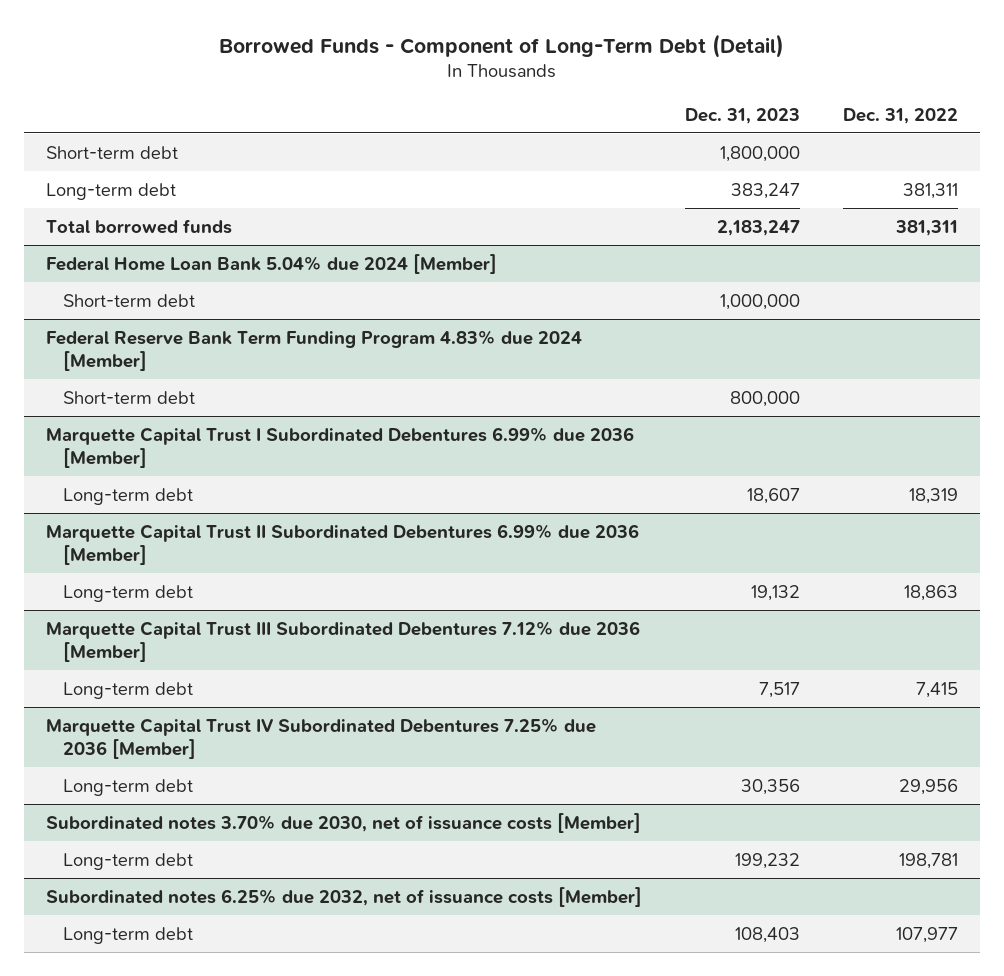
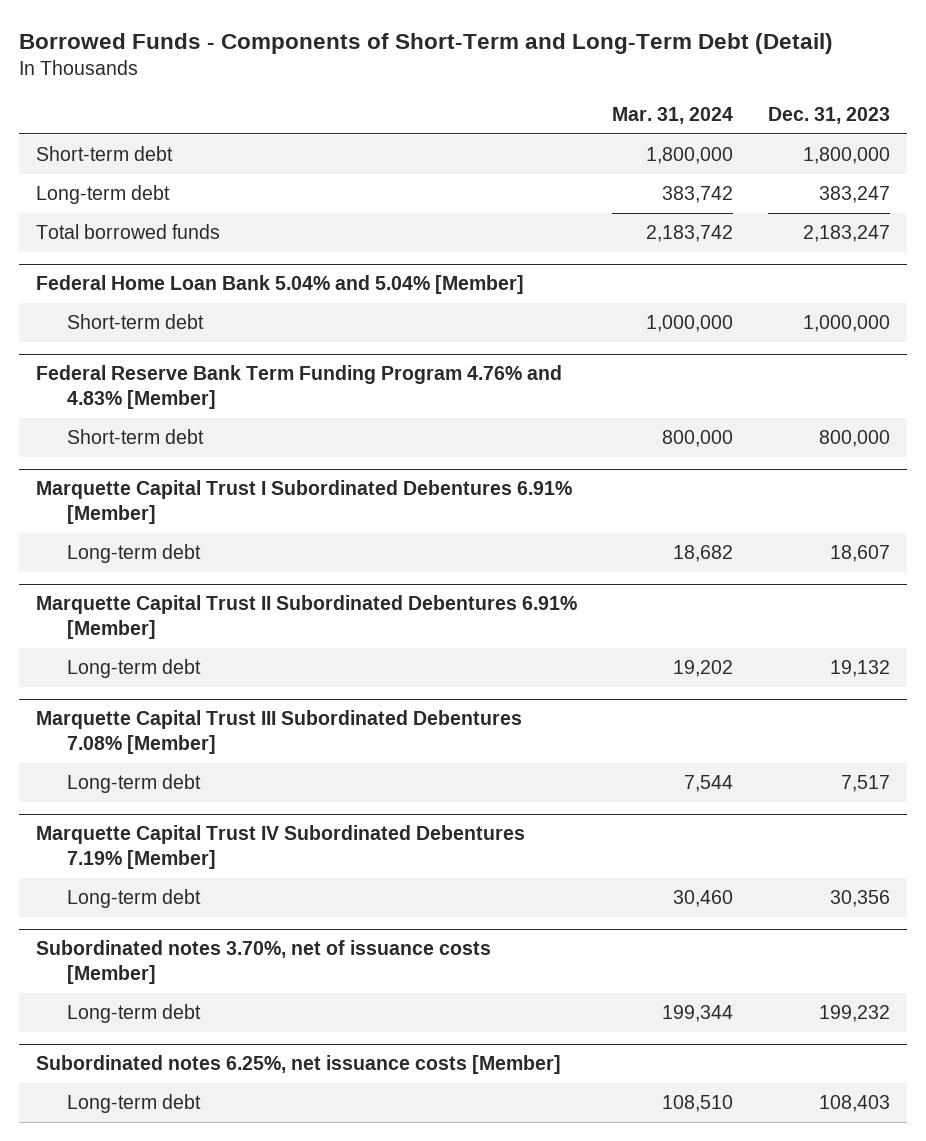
[219,33,785,58] Borrowed Funds - Component of Long-Term Debt (Detail) -> [18,33,833,55] Borrowed Funds - Components of Short-Term and Long-Term Debt (Detail)
[843,107,959,124] Dec. 31, 2022 -> none
none -> [612,107,734,125] Mar. 31, 2024
[45,253,497,274] Federal Home Loan Bank 5.04% due 2024 [Member] -> [36,275,525,295] Federal Home Loan Bank 5.04% and 5.04% [Member]
[45,329,582,371] Federal Reserve Bank Term Funding Program 4.83% due 2024 [Member] -> [36,365,563,409] Federal Reserve Bank Term Funding Program 4.76% and 4.83% [Member]
[45,426,634,468] Marquette Capital Trust I Subordinated Debentures 6.99% due 2036 [Member] -> [36,480,573,524] Marquette Capital Trust I Subordinated Debentures 6.91% [Member]
[45,523,639,565] Marquette Capital Trust II Subordinated Debentures 6.99% due 2036 [Member] -> [36,595,578,639] Marquette Capital Trust II Subordinated Debentures 6.91% [Member]
[45,620,640,662] Marquette Capital Trust III Subordinated Debentures 7.12% due 2036 [Member] -> [36,710,523,754] Marquette Capital Trust III Subordinated Debentures 7.08% [Member]
[45,717,596,759] Marquette Capital Trust IV Subordinated Debentures 7.25% due 2036 [Member] -> [36,825,526,869] Marquette Capital Trust IV Subordinated Debentures 7.19% [Member]
[45,812,641,833] Subordinated notes 3.70% due 2030, net of issuance costs [Member] -> [36,940,492,984] Subordinated notes 3.70%, net of issuance costs [Member]
[45,886,642,907] Subordinated notes 6.25% due 2032, net of issuance costs [Member] -> [36,1055,562,1075] Subordinated notes 6.25%, net issuance costs [Member]

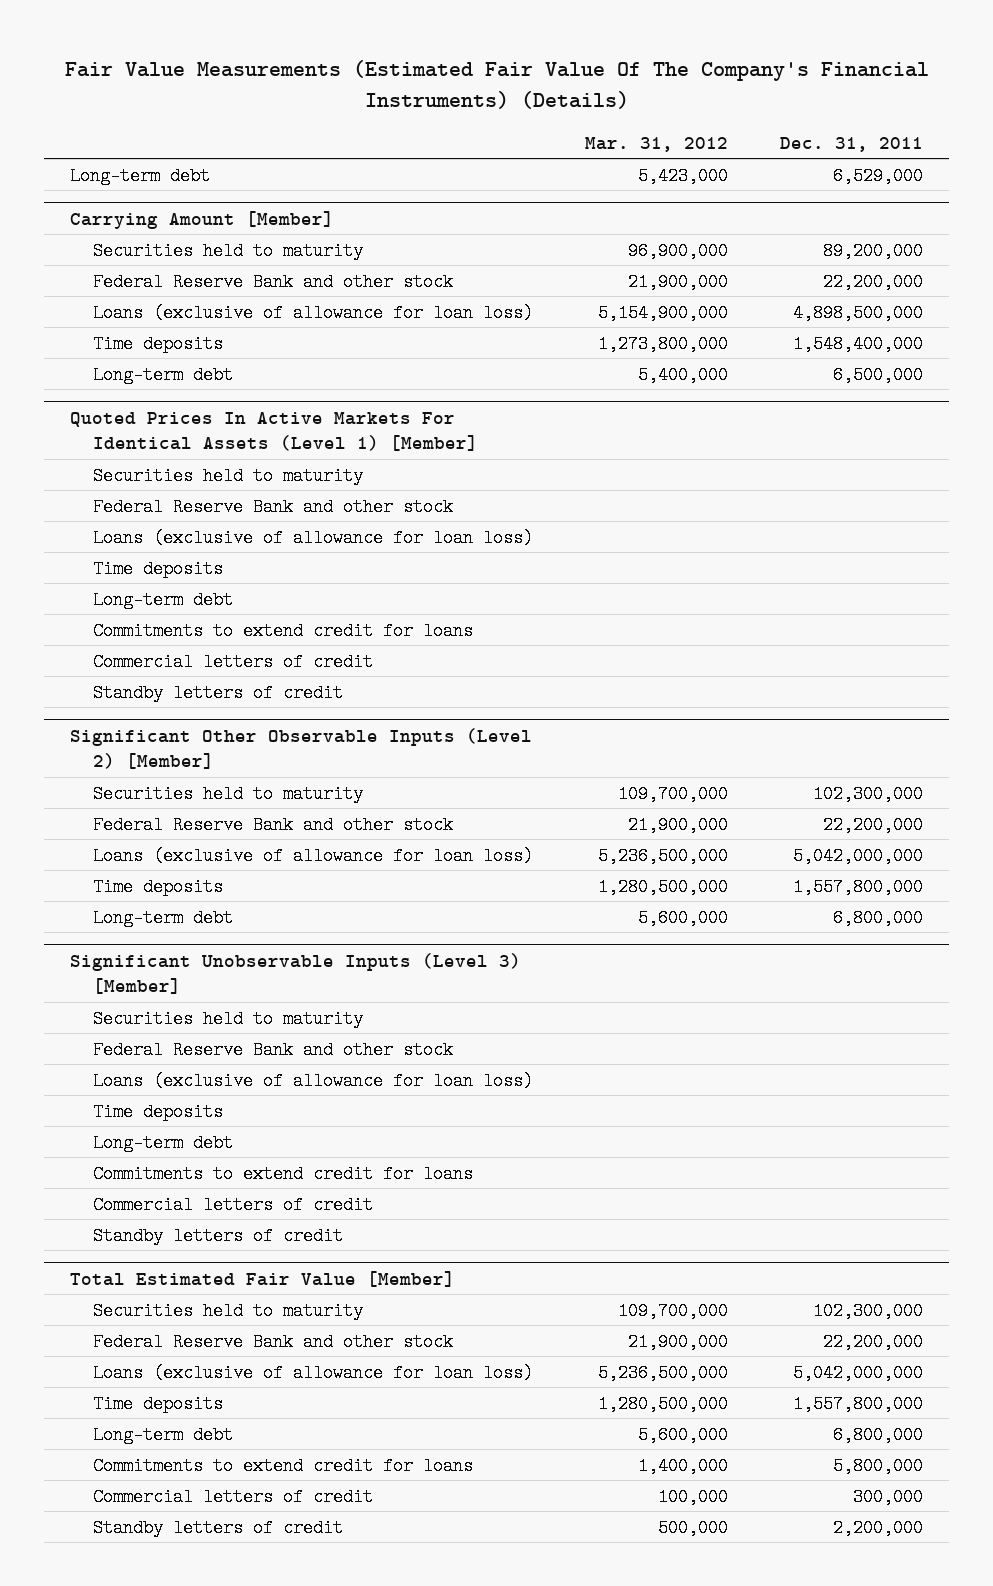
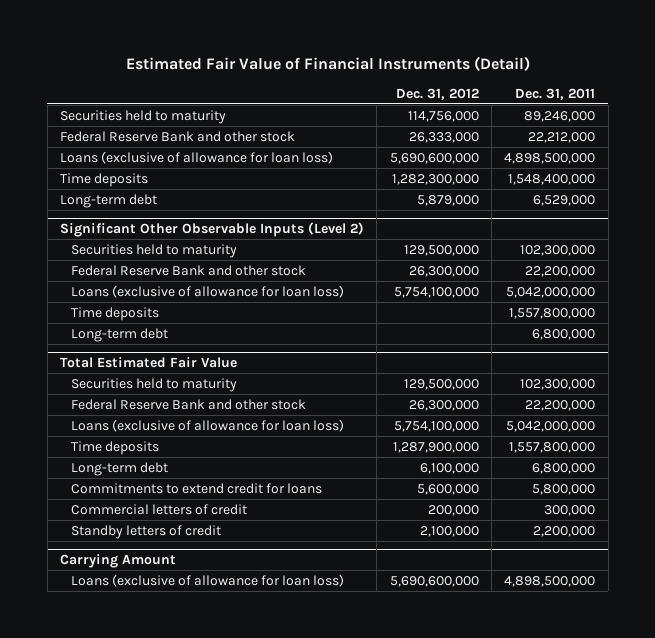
[64,59,929,109] Fair Value Measurements (Estimated Fair Value Of The Company's Financial Instruments) (Details) -> [125,55,530,71] Estimated Fair Value of Financial Instruments (Detail)
[585,136,729,152] Mar. 31, 2012 -> none
none -> [395,87,479,100] Dec. 31, 2012
[70,210,335,229] Carrying Amount [Member] -> none
[822,241,923,260] 89,200,000 -> [524,110,596,122] 89,246,000
[822,272,923,291] 22,200,000 -> [528,131,596,143] 22,212,000
[93,365,234,384] Long-term debt -> none
[70,411,479,452] Quoted Prices In Active Markets For Identical Assets (Level 1) [Member] -> none
[93,466,364,485] Securities held to maturity -> none
[93,497,454,516] Federal Reserve Bank and other stock -> none
[93,528,534,547] Loans (exclusive of allowance for loan loss) -> none
[93,559,224,578] Time deposits -> none
[93,590,234,609] Long-term debt -> none
[93,621,474,640] Commitments to extend credit for loans -> none
[93,652,374,671] Commercial letters of credit -> none
[93,683,344,702] Standby letters of credit -> none
[70,166,211,185] Long-term debt -> [60,193,158,208] Long-term debt
[70,727,533,770] Significant Other Observable Inputs (Level 2) [Member] -> [60,222,365,238] Significant Other Observable Inputs (Level 2)
[70,952,522,995] Significant Unobservable Inputs (Level 3) [Member] -> none
[93,1009,364,1028] Securities held to maturity -> none
[93,1040,454,1059] Federal Reserve Bank and other stock -> none
[93,1071,534,1090] Loans (exclusive of allowance for loan loss) -> none
[93,1102,224,1121] Time deposits -> none
[93,1133,234,1152] Long-term debt -> none
[93,1164,474,1183] Commitments to extend credit for loans -> none
[93,1195,374,1214] Commercial letters of credit -> none
[93,1226,344,1245] Standby letters of credit -> none
[70,1270,456,1287] Total Estimated Fair Value [Member] -> [60,357,238,369] Total Estimated Fair Value
none -> [60,554,177,569] Carrying Amount
none -> [71,573,345,587] Loans (exclusive of allowance for loan loss)

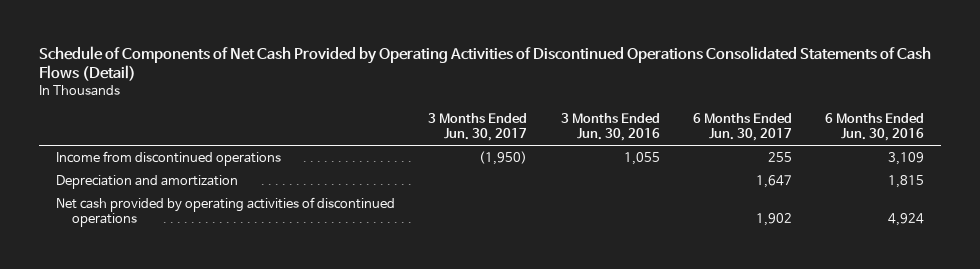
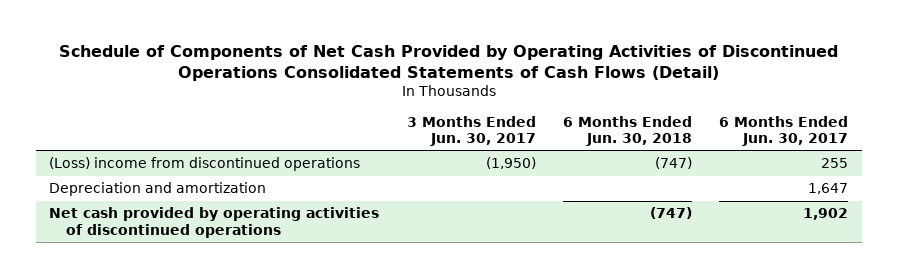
[560,113,660,142] 3 Months Ended Jun. 30, 2016 -> none
[825,113,925,142] 6 Months Ended Jun. 30, 2016 -> none
none -> [562,115,692,147] 6 Months Ended Jun. 30, 2018
[55,151,281,167] Income from discontinued operations -> [49,157,361,172] (Loss) income from discontinued operations

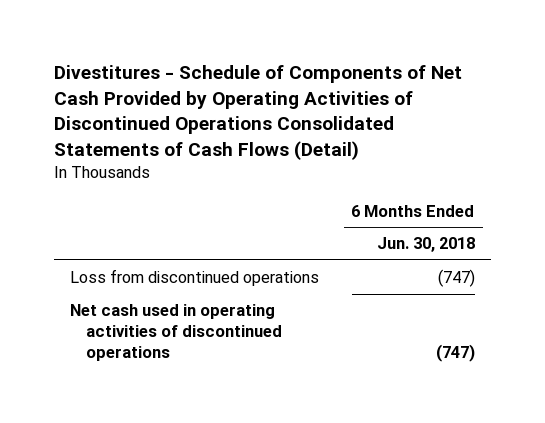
[58,44,838,81] Schedule of Components of Net Cash Provided by Operating Activities of Discontinued Operations Consolidated Statements of Cash Flows (Detail) -> [53,65,462,160] Divestitures - Schedule of Components of Net Cash Provided by Operating Activities of Discontinued Operations Consolidated Statements of Cash Flows (Detail)
[406,115,536,147] 3 Months Ended Jun. 30, 2017 -> none
[719,115,849,147] 6 Months Ended Jun. 30, 2017 -> none
[49,182,267,197] Depreciation and amortization -> none
[49,157,361,172] (Loss) income from discontinued operations -> [70,269,320,287] Loss from discontinued operations
[49,207,380,238] Net cash provided by operating activities of discontinued operations -> [70,304,283,362] Net cash used in operating activities of discontinued operations

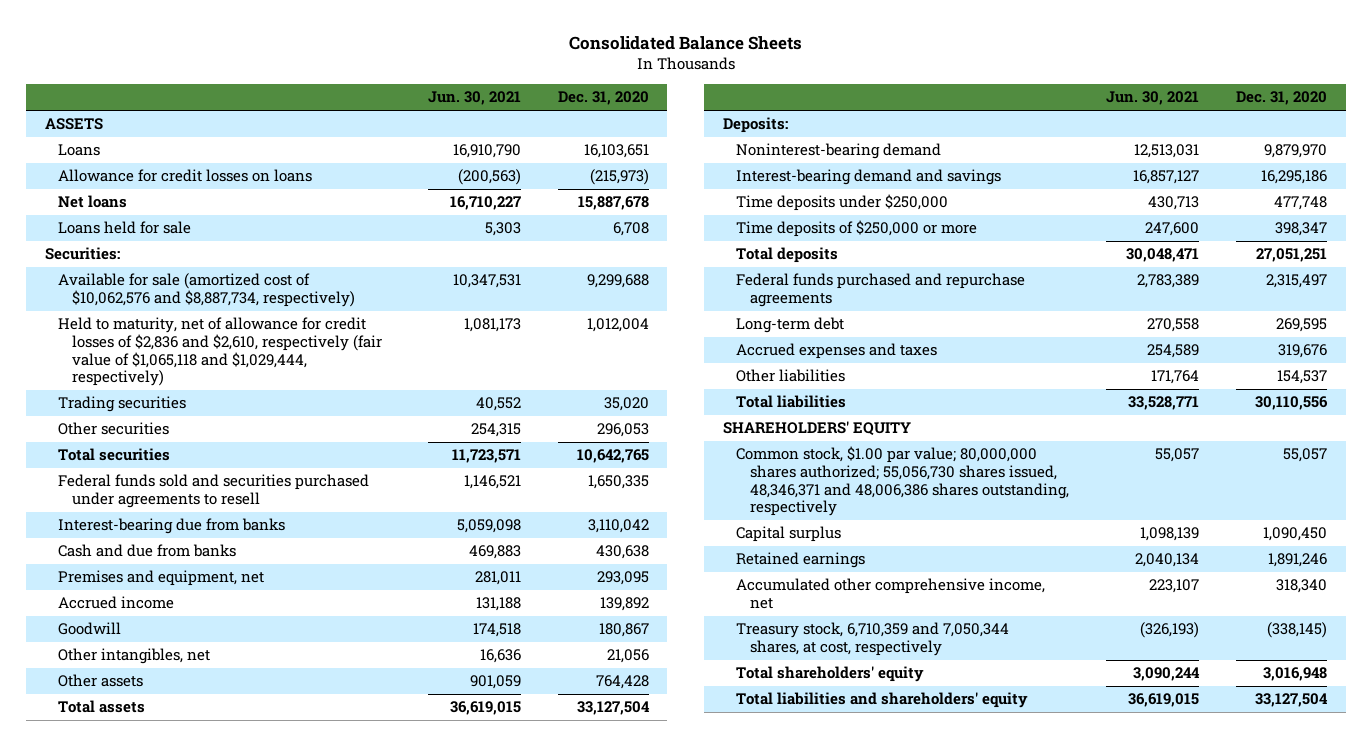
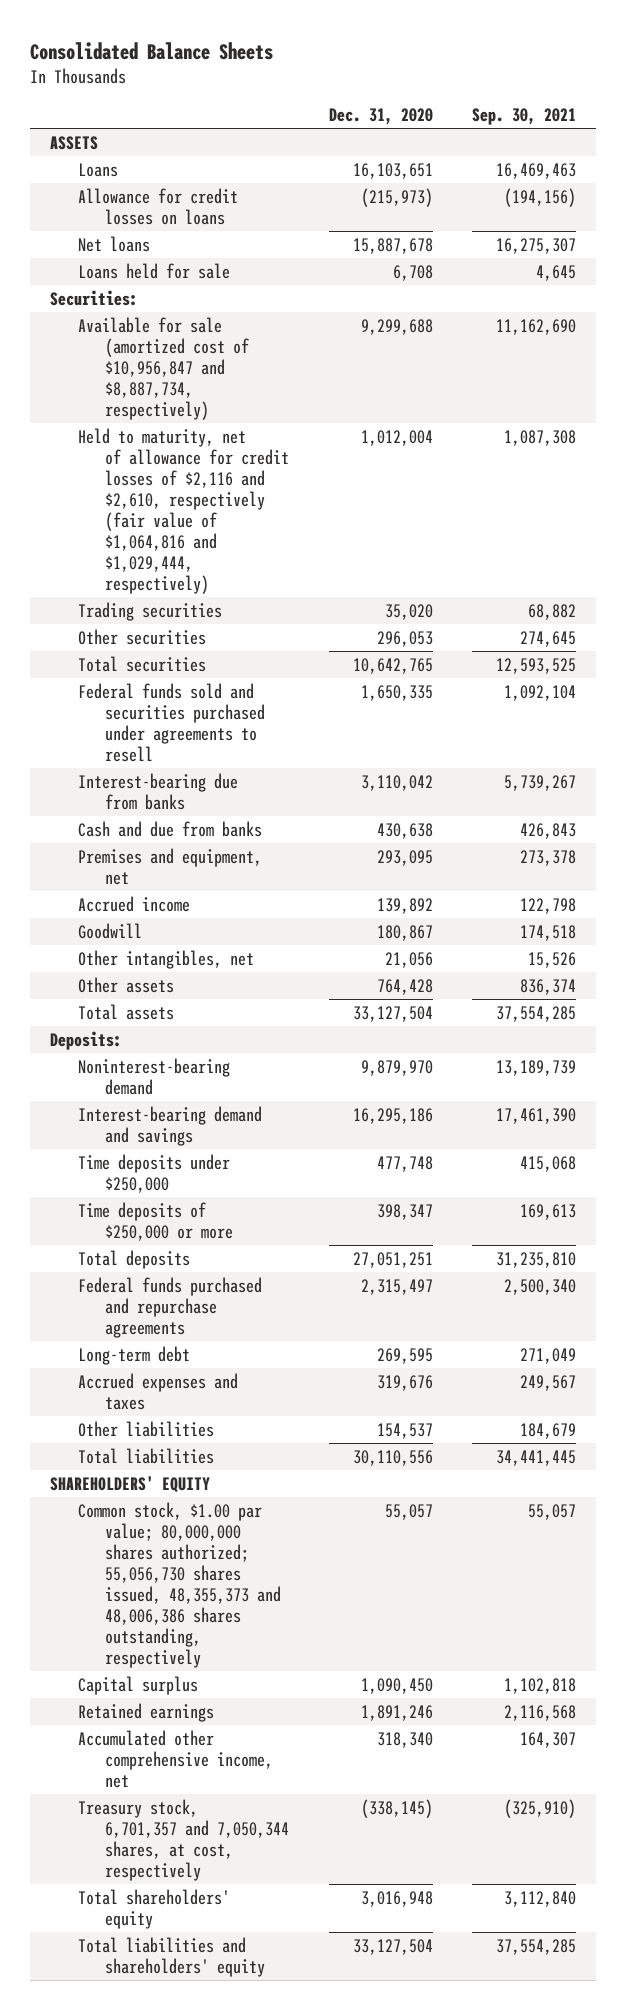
[427,91,521,106] Jun. 30, 2021 -> none
none -> [471,108,576,126] Sep. 30, 2021
[58,273,355,308] Available for sale (amortized cost of $10,062,576 and $8,887,734, respectively) -> [77,316,250,421] Available for sale (amortized cost of $10,956,847 and $8,887,734, respectively)
[58,317,382,387] Held to maturity, net of allowance for credit losses of $2,836 and $2,610, respectively (fair value of $1,065,118 and $1,029,444, respectively) -> [77,427,290,595] Held to maturity, net of allowance for credit losses of $2,116 and $2,610, respectively (fair value of $1,064,816 and $1,029,444, respectively)
[736,446,1070,517] Common stock, $1.00 par value; 80,000,000 shares authorized; 55,056,730 shares issued, 48,346,371 and 48,006,386 shares outstanding, respectively -> [77,1501,282,1669] Common stock, $1.00 par value; 80,000,000 shares authorized; 55,056,730 shares issued, 48,355,373 and 48,006,386 shares outstanding, respectively
[736,622,1010,657] Treasury stock, 6,710,359 and 7,050,344 shares, at cost, respectively -> [77,1798,290,1881] Treasury stock, 6,701,357 and 7,050,344 shares, at cost, respectively

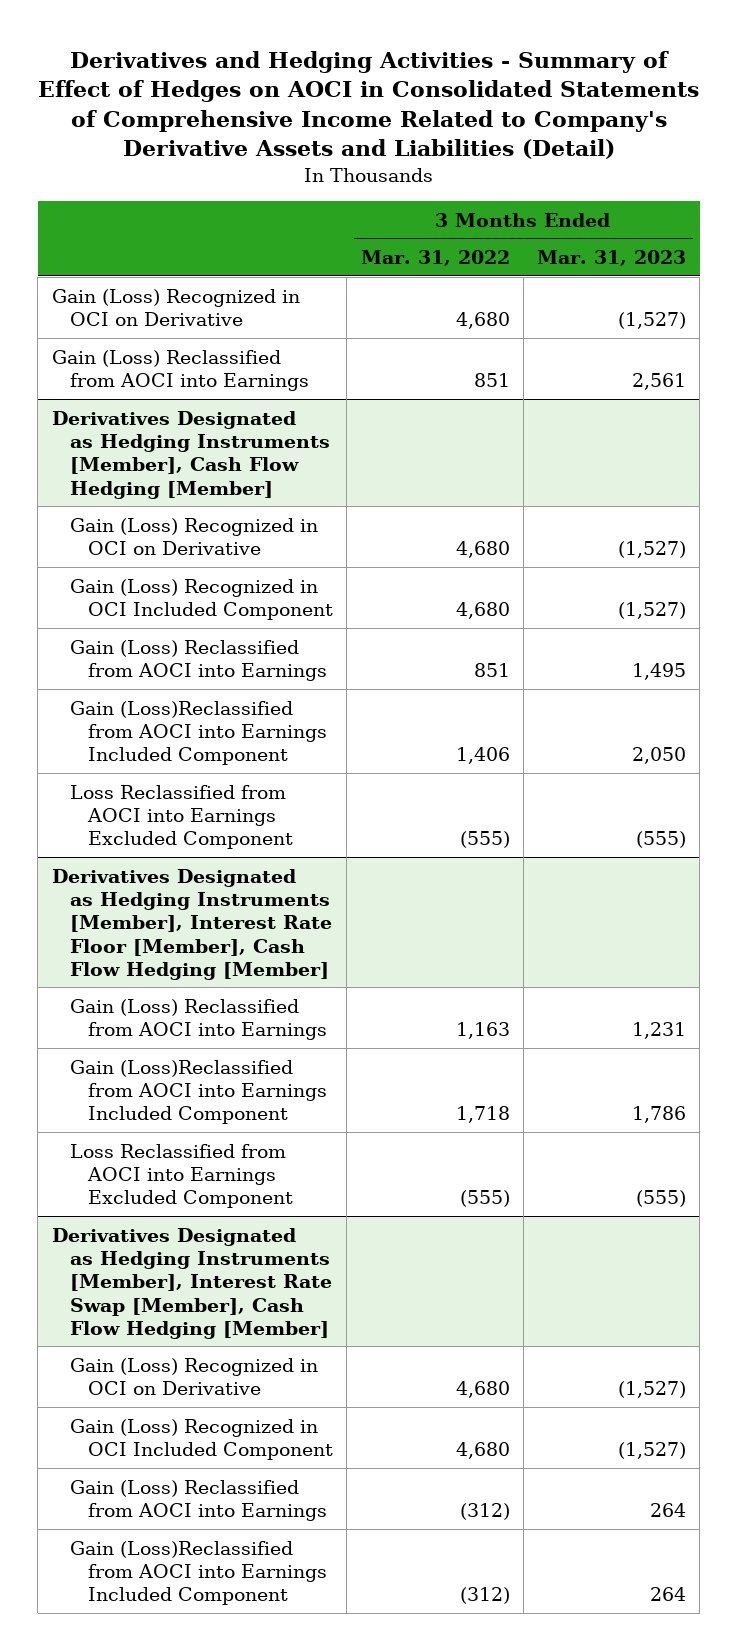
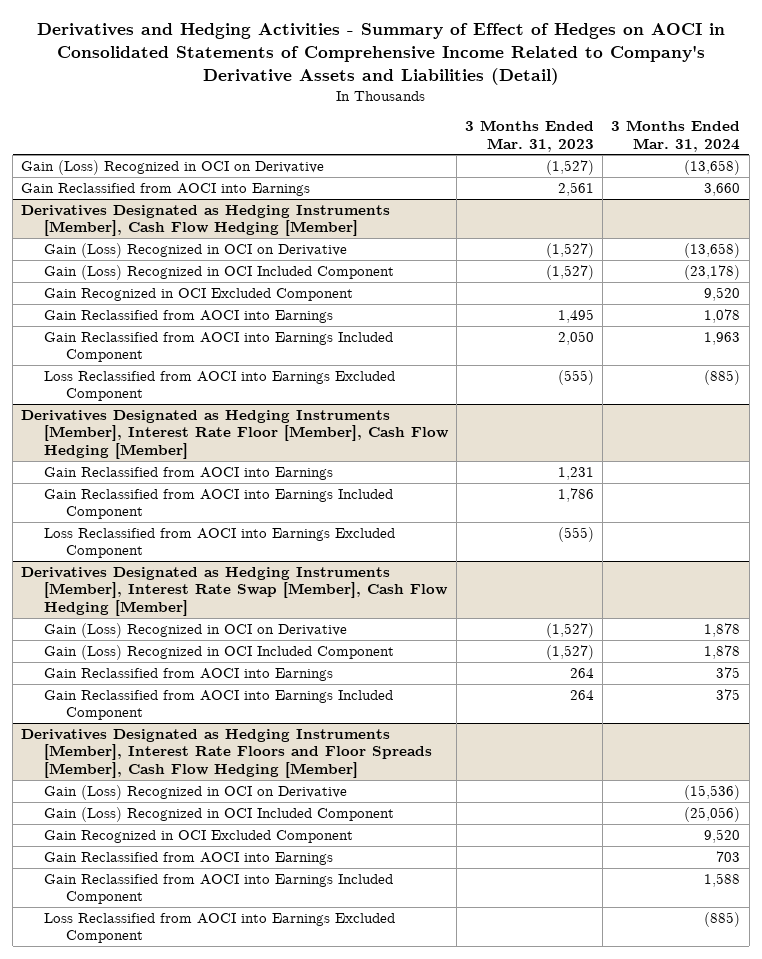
[360,250,510,267] Mar. 31, 2022 -> none
none -> [611,120,741,152] 3 Months Ended Mar. 31, 2024
[51,349,309,391] Gain (Loss) Reclassified from AOCI into Earnings -> [21,182,311,196] Gain Reclassified from AOCI into Earnings
none -> [43,287,353,301] Gain Recognized in OCI Excluded Component
[69,639,328,681] Gain (Loss) Reclassified from AOCI into Earnings -> [43,309,333,323] Gain Reclassified from AOCI into Earnings
[69,700,328,766] Gain (Loss)Reclassified from AOCI into Earnings Included Component -> [43,331,393,363] Gain Reclassified from AOCI into Earnings Included Component
[69,998,328,1040] Gain (Loss) Reclassified from AOCI into Earnings -> [43,466,333,480] Gain Reclassified from AOCI into Earnings
[69,1059,328,1125] Gain (Loss)Reclassified from AOCI into Earnings Included Component -> [43,488,393,520] Gain Reclassified from AOCI into Earnings Included Component
[69,1479,328,1521] Gain (Loss) Reclassified from AOCI into Earnings -> [43,667,333,681] Gain Reclassified from AOCI into Earnings
[69,1540,328,1606] Gain (Loss)Reclassified from AOCI into Earnings Included Component -> [43,689,393,721] Gain Reclassified from AOCI into Earnings Included Component
none -> [21,728,432,778] Derivatives Designated as Hedging Instruments [Member], Interest Rate Floors and Floor Spreads [Member], Cash Flow Hedging [Member]
none -> [43,784,347,800] Gain (Loss) Recognized in OCI on Derivative
none -> [43,806,394,822] Gain (Loss) Recognized in OCI Included Component
none -> [43,829,353,843] Gain Recognized in OCI Excluded Component
none -> [43,851,333,865] Gain Reclassified from AOCI into Earnings
none -> [43,873,393,905] Gain Reclassified from AOCI into Earnings Included Component
none -> [43,912,395,944] Loss Reclassified from AOCI into Earnings Excluded Component

